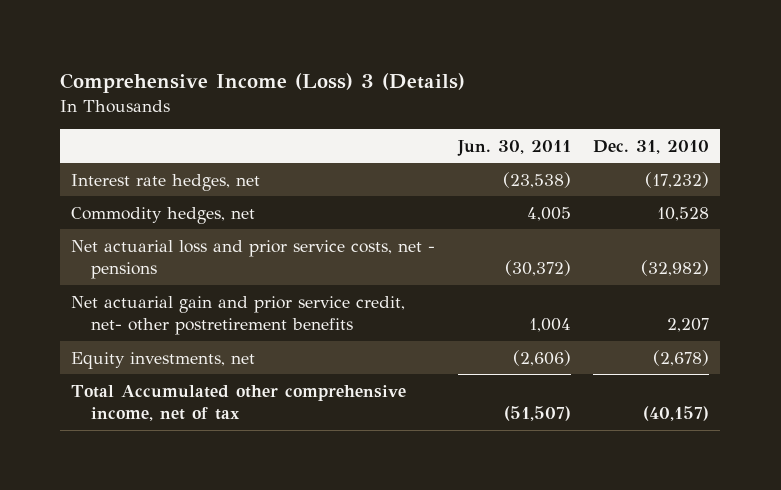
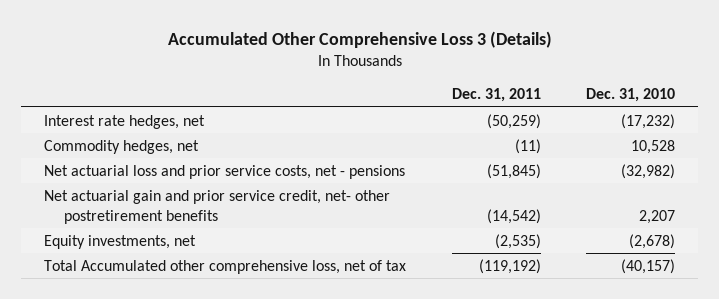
[60,72,466,93] Comprehensive Income (Loss) 3 (Details) -> [167,31,552,49] Accumulated Other Comprehensive Loss 3 (Details)
[456,139,571,156] Jun. 30, 2011 -> none
none -> [451,88,541,103] Dec. 31, 2011
[71,384,407,422] Total Accumulated other comprehensive income, net of tax -> [43,259,406,274] Total Accumulated other comprehensive loss, net of tax

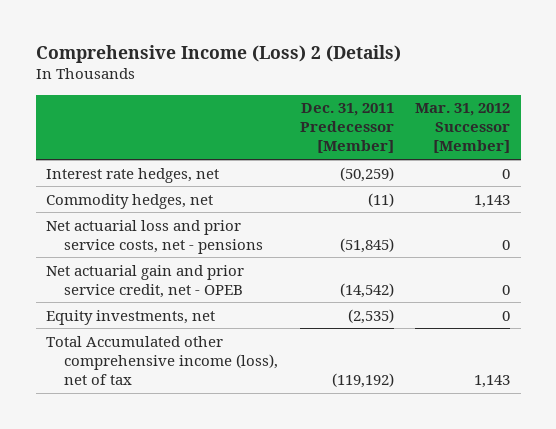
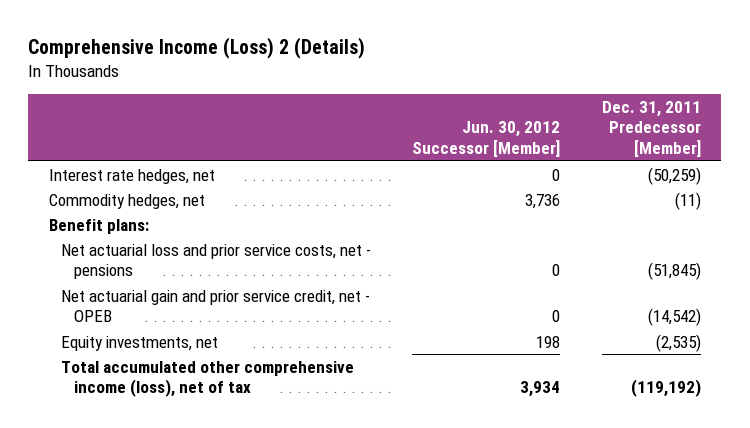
[415,103,511,154] Mar. 31, 2012 Successor [Member] -> none
none -> [412,121,561,158] Jun. 30, 2012 Successor [Member]
none -> [48,218,149,234] Benefit plans:
[46,335,279,385] Total Accumulated other comprehensive income (loss), net of tax -> [61,360,355,398] Total accumulated other comprehensive income (loss), net of tax

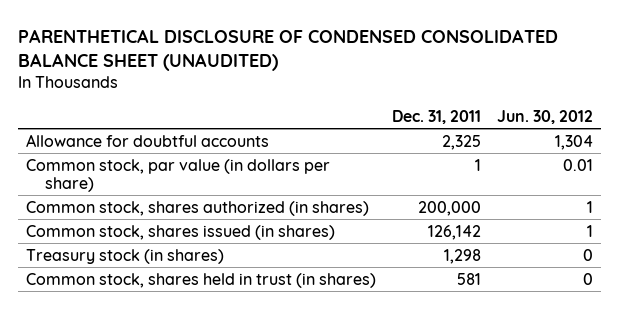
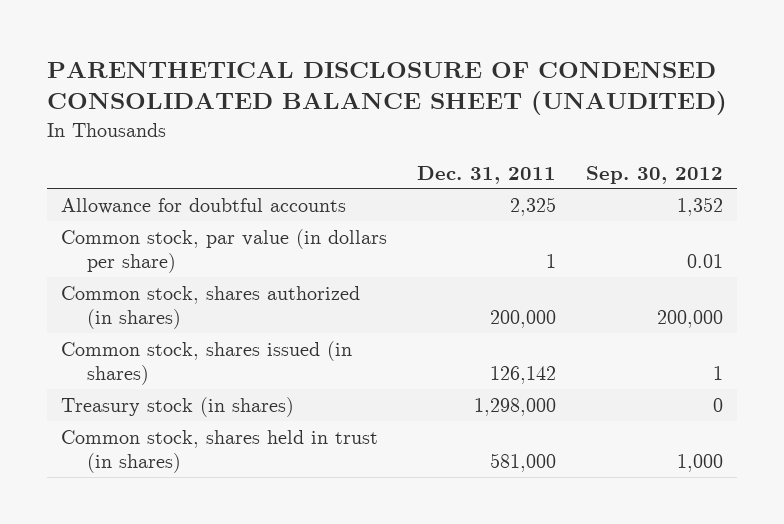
[496,109,593,124] Jun. 30, 2012 -> none
none -> [585,165,723,184] Sep. 30, 2012
[444,248,482,264] 1,298 -> [473,397,556,416] 1,298,000
[457,272,482,285] 581 -> [489,453,556,473] 581,000

